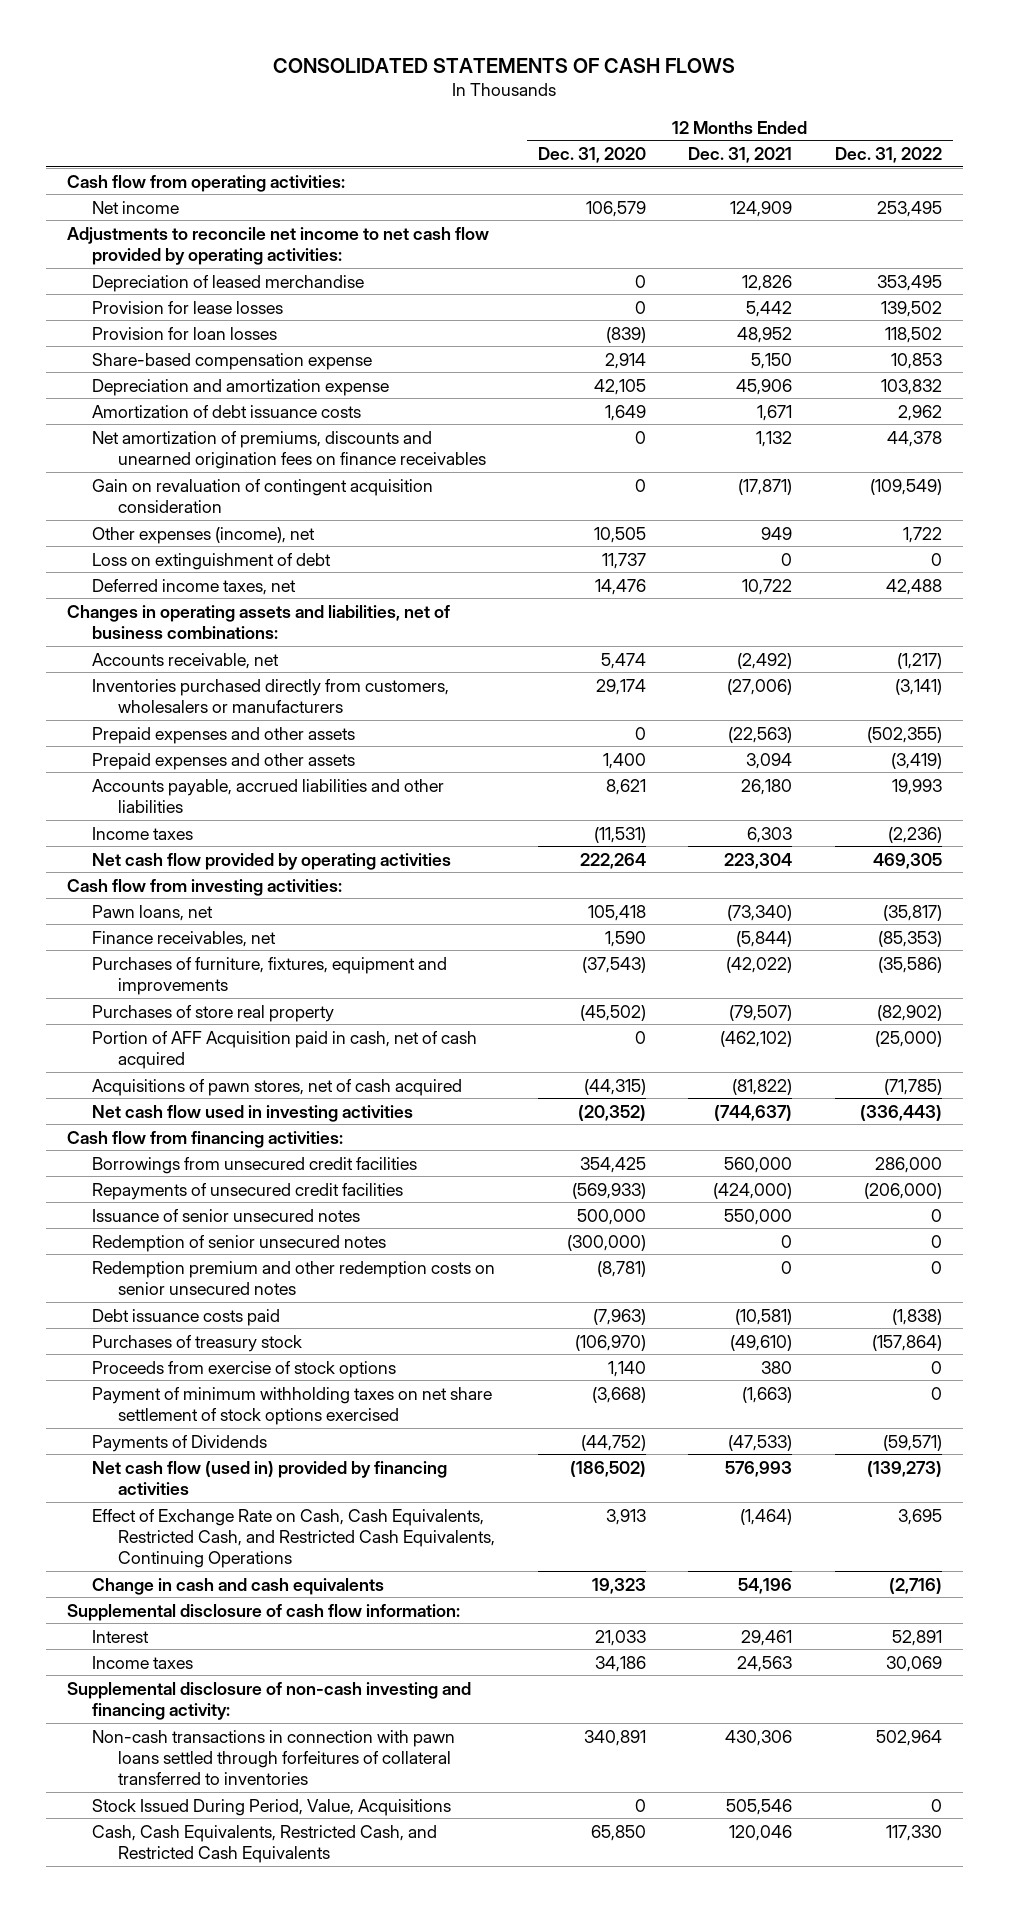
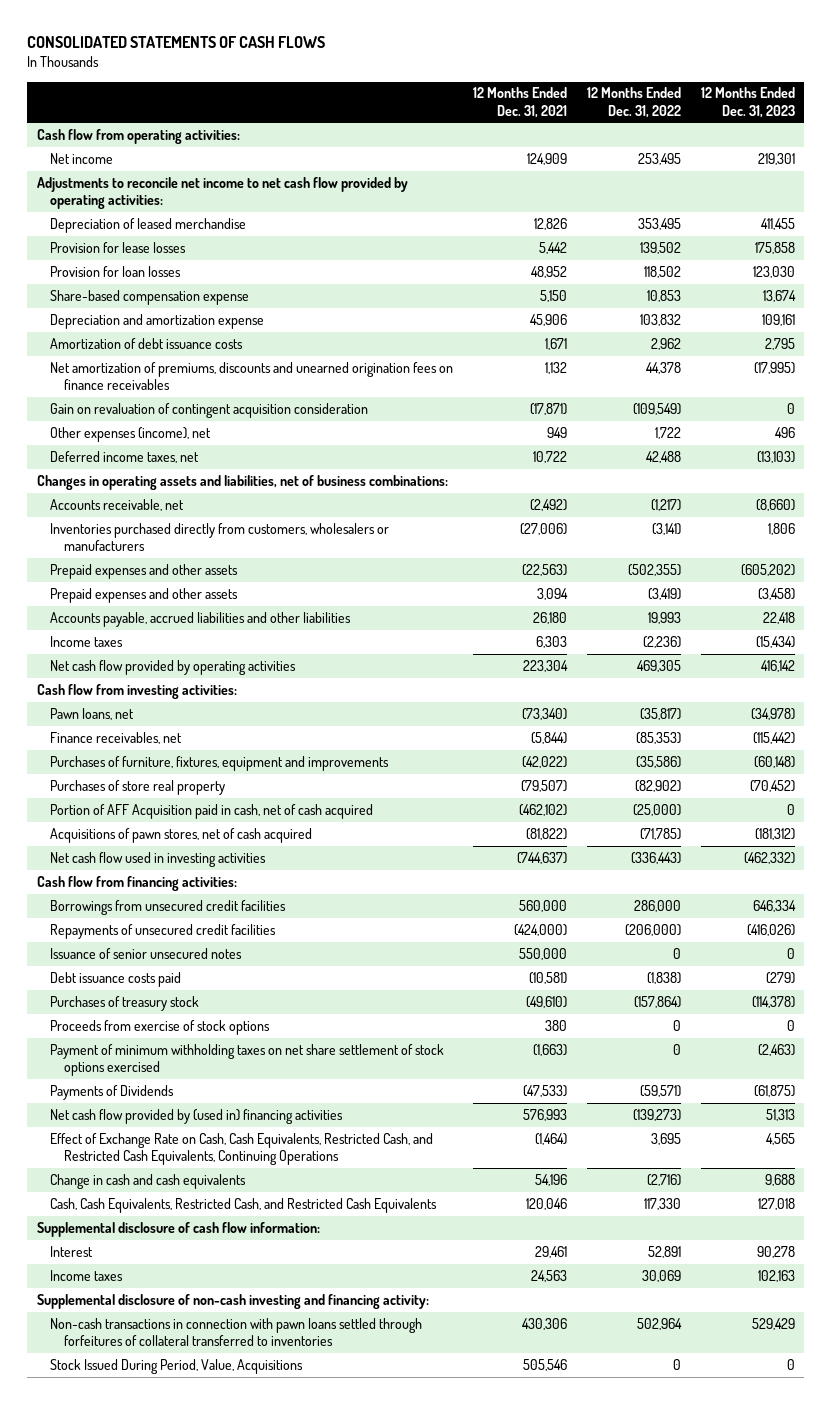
[537,146,646,163] Dec. 31, 2020 -> none
none -> [700,87,795,118] 12 Months Ended Dec. 31, 2023
[92,552,332,570] Loss on extinguishment of debt -> none
[92,1234,387,1252] Redemption of senior unsecured notes -> none
[92,1260,496,1296] Redemption premium and other redemption costs on senior unsecured notes -> none
[92,1460,448,1496] Net cash flow (used in) provided by financing activities -> [50,1108,344,1124] Net cash flow provided by (used in) financing activities
[92,1824,438,1864] Cash, Cash Equivalents, Restricted Cash, and Restricted Cash Equivalents -> [50,1197,438,1213] Cash, Cash Equivalents, Restricted Cash, and Restricted Cash Equivalents

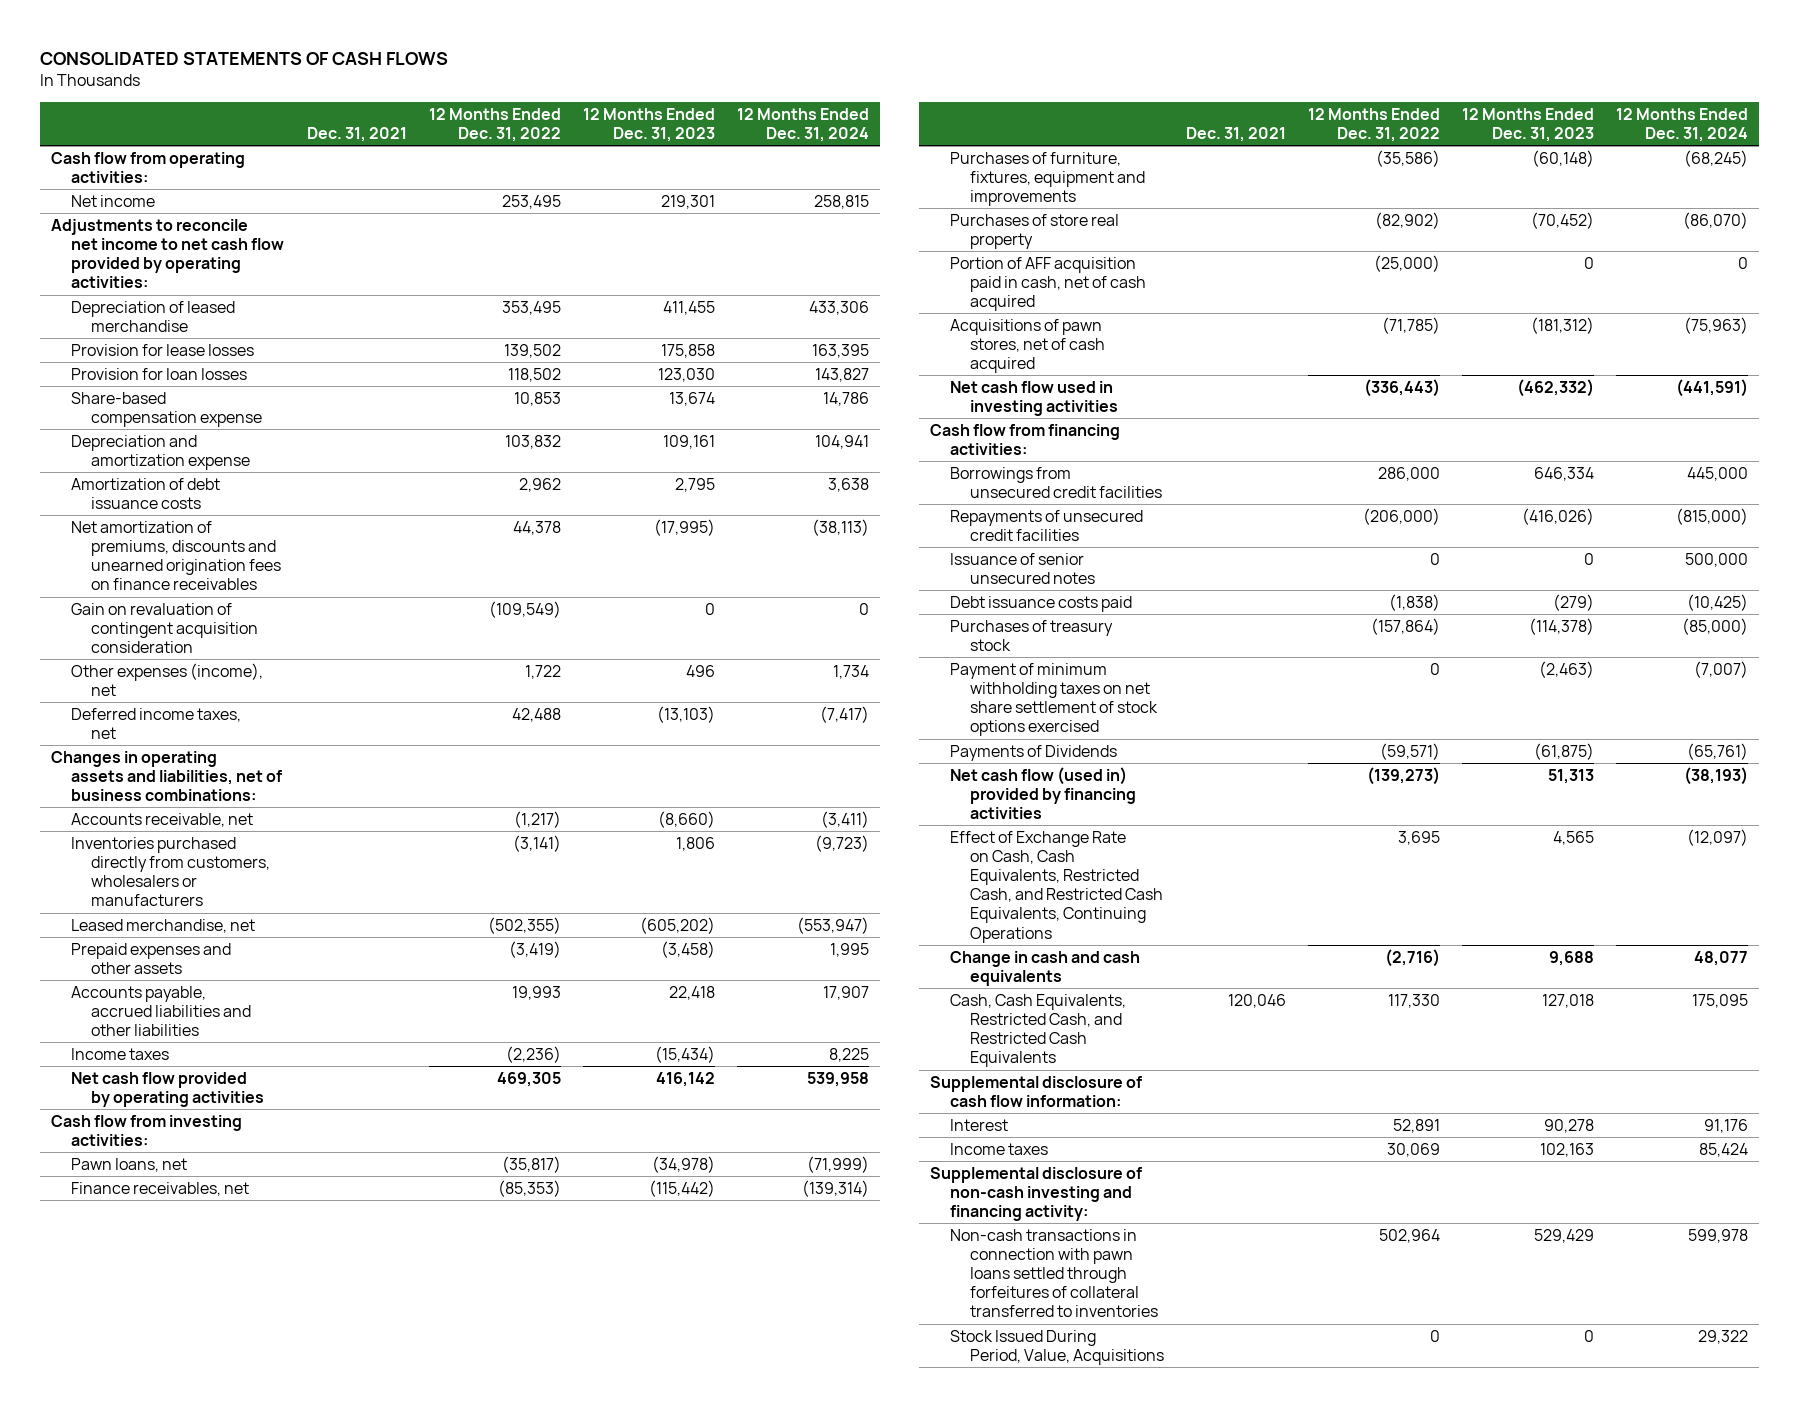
[473,87,568,118] 12 Months Ended Dec. 31, 2021 -> none
none -> [306,126,407,142] Dec. 31, 2021
none -> [736,107,869,142] 12 Months Ended Dec. 31, 2024
[50,563,239,579] Prepaid expenses and other assets -> [71,918,256,933] Leased merchandise, net
[50,803,374,819] Portion of AFF Acquisition paid in cash, net of cash acquired -> [950,256,1147,312] Portion of AFF acquisition paid in cash, net of cash acquired
[50,1019,271,1035] Proceeds from exercise of stock options -> none
[50,1108,344,1124] Net cash flow provided by (used in) financing activities -> [950,766,1137,820] Net cash flow (used in) provided by financing activities

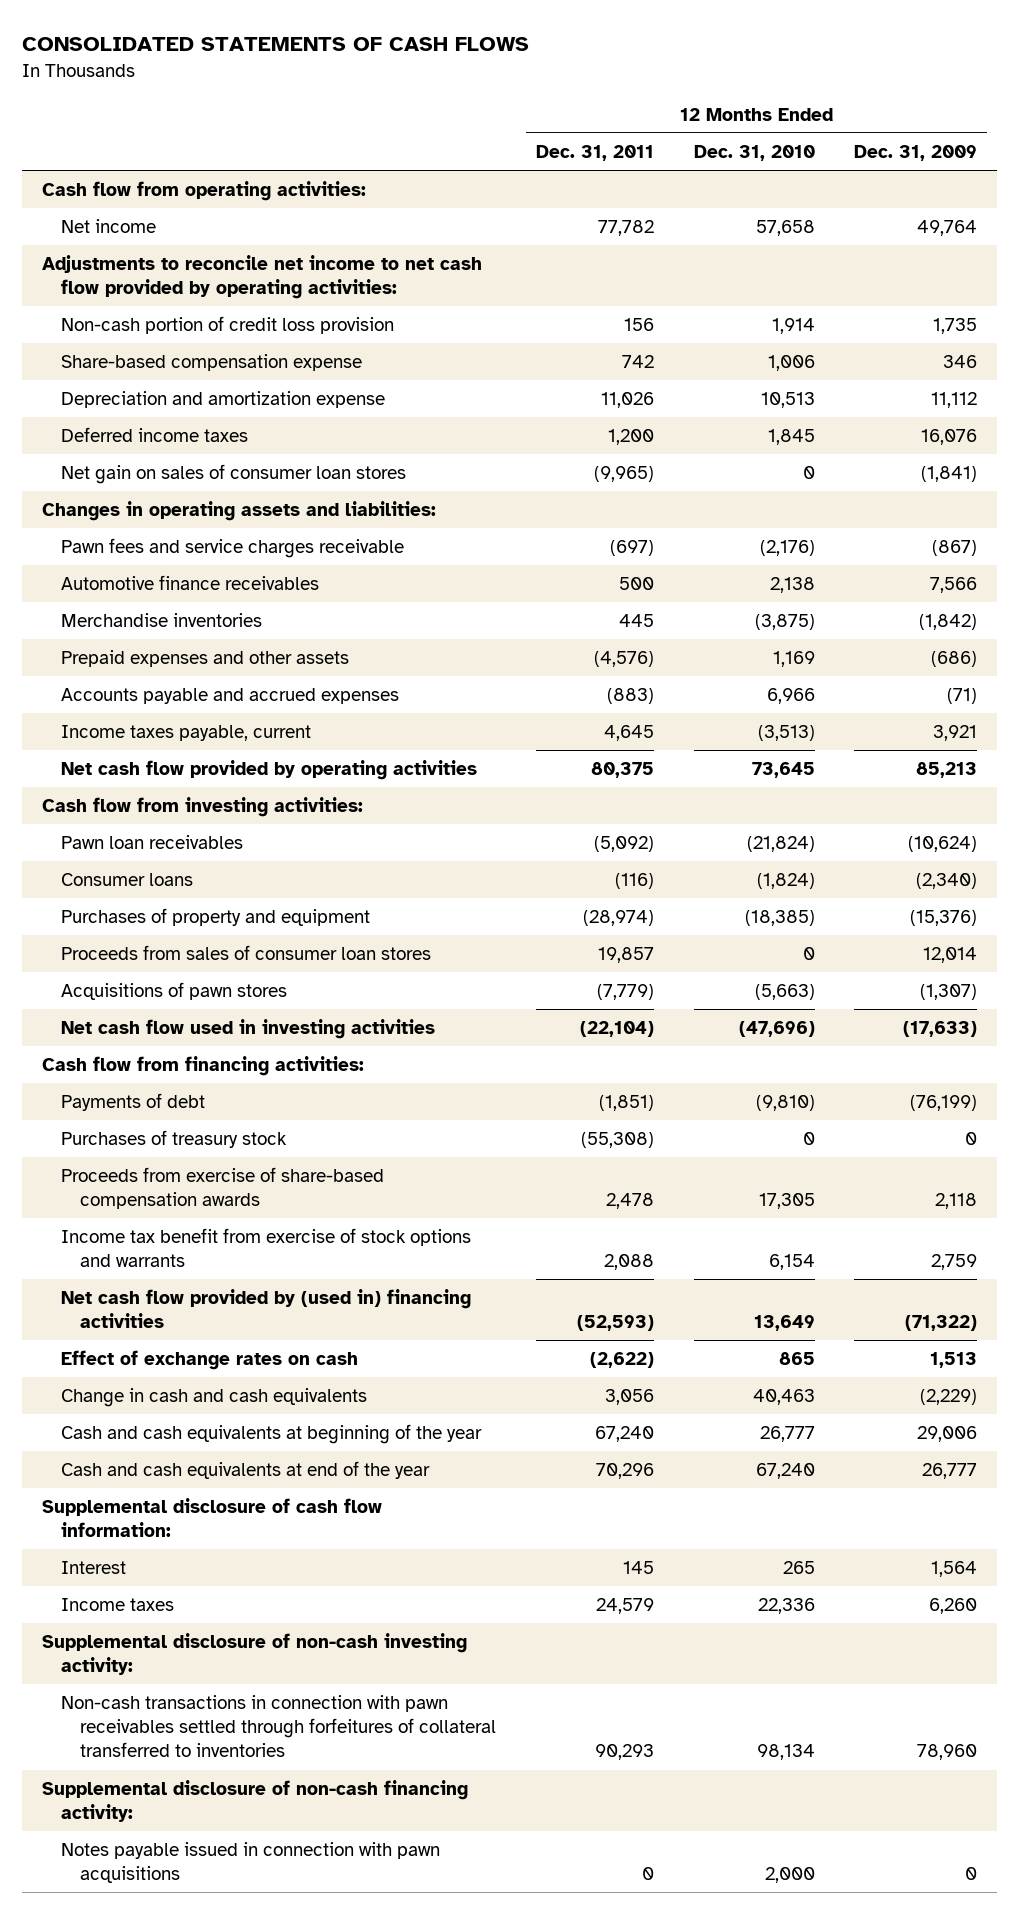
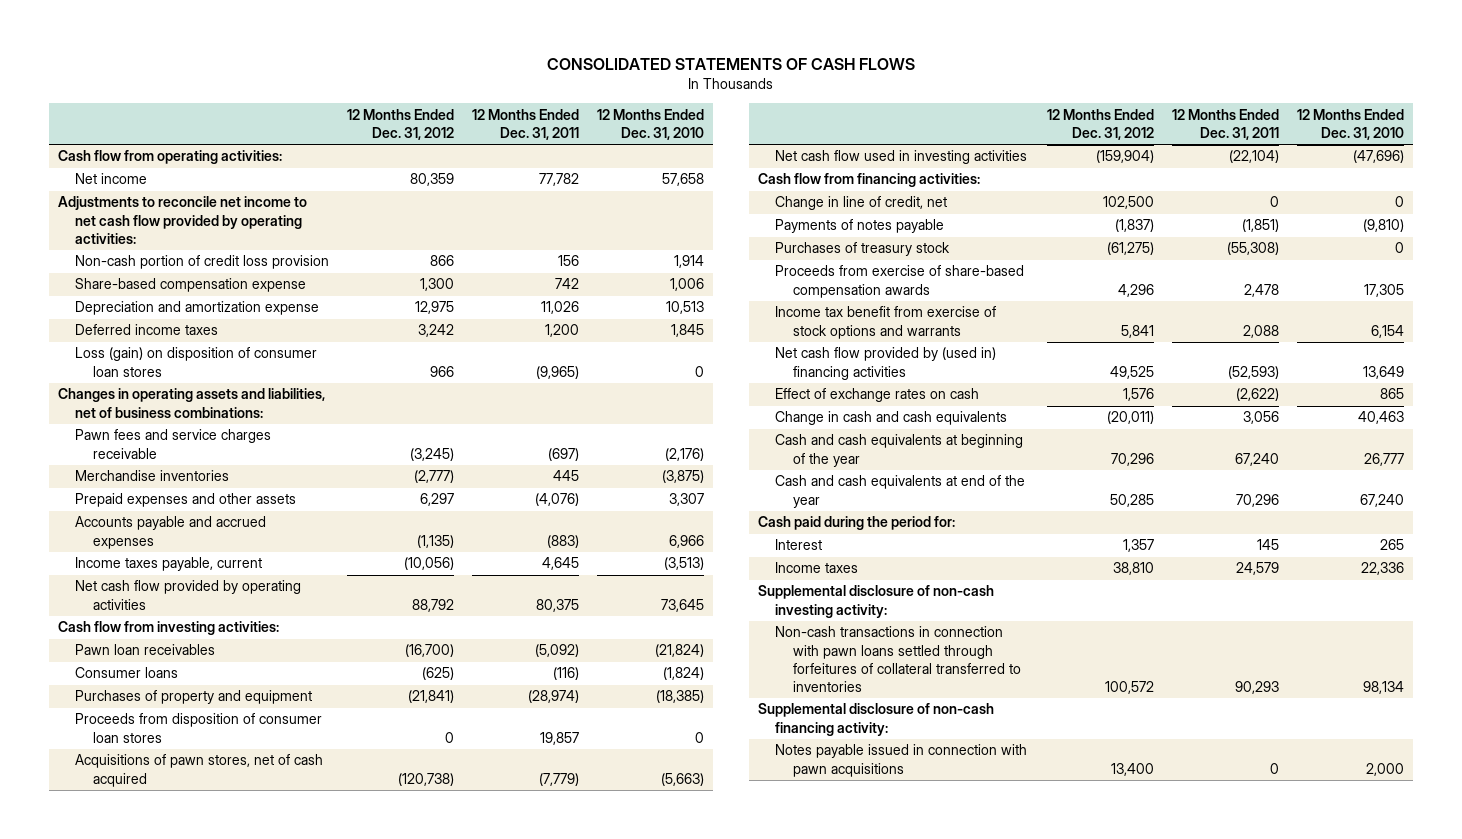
[854,144,978,161] Dec. 31, 2009 -> none
none -> [347,108,455,141] 12 Months Ended Dec. 31, 2012
[61,464,407,485] Net gain on sales of consumer loan stores -> [75,347,318,377] Loss (gain) on disposition of consumer loan stores
[42,501,437,522] Changes in operating assets and liabilities: -> [57,388,325,418] Changes in operating assets and liabilities, net of business combinations:
[61,575,320,591] Automotive finance receivables -> none
[593,651,654,668] (4,576) -> [535,493,580,507] (4,076)
[772,651,815,668] 1,169 -> [669,493,705,507] 3,307
[61,945,432,961] Proceeds from sales of consumer loan stores -> [75,713,323,743] Proceeds from disposition of consumer loan stores
[61,982,288,1001] Acquisitions of pawn stores -> [75,754,324,787] Acquisitions of pawn stores, net of cash acquired
none -> [775,196,948,211] Change in line of credit, net
[61,1093,206,1112] Payments of debt -> [775,219,945,234] Payments of notes payable
[42,1498,383,1538] Supplemental disclosure of cash flow information: -> none
none -> [757,516,955,531] Cash paid during the period for:
[61,1695,497,1758] Non-cash transactions in connection with pawn receivables settled through forfeitures of collateral transferred to inventories -> [775,626,1022,692] Non-cash transactions in connection with pawn loans settled through forfeitures of collateral transferred to inventories

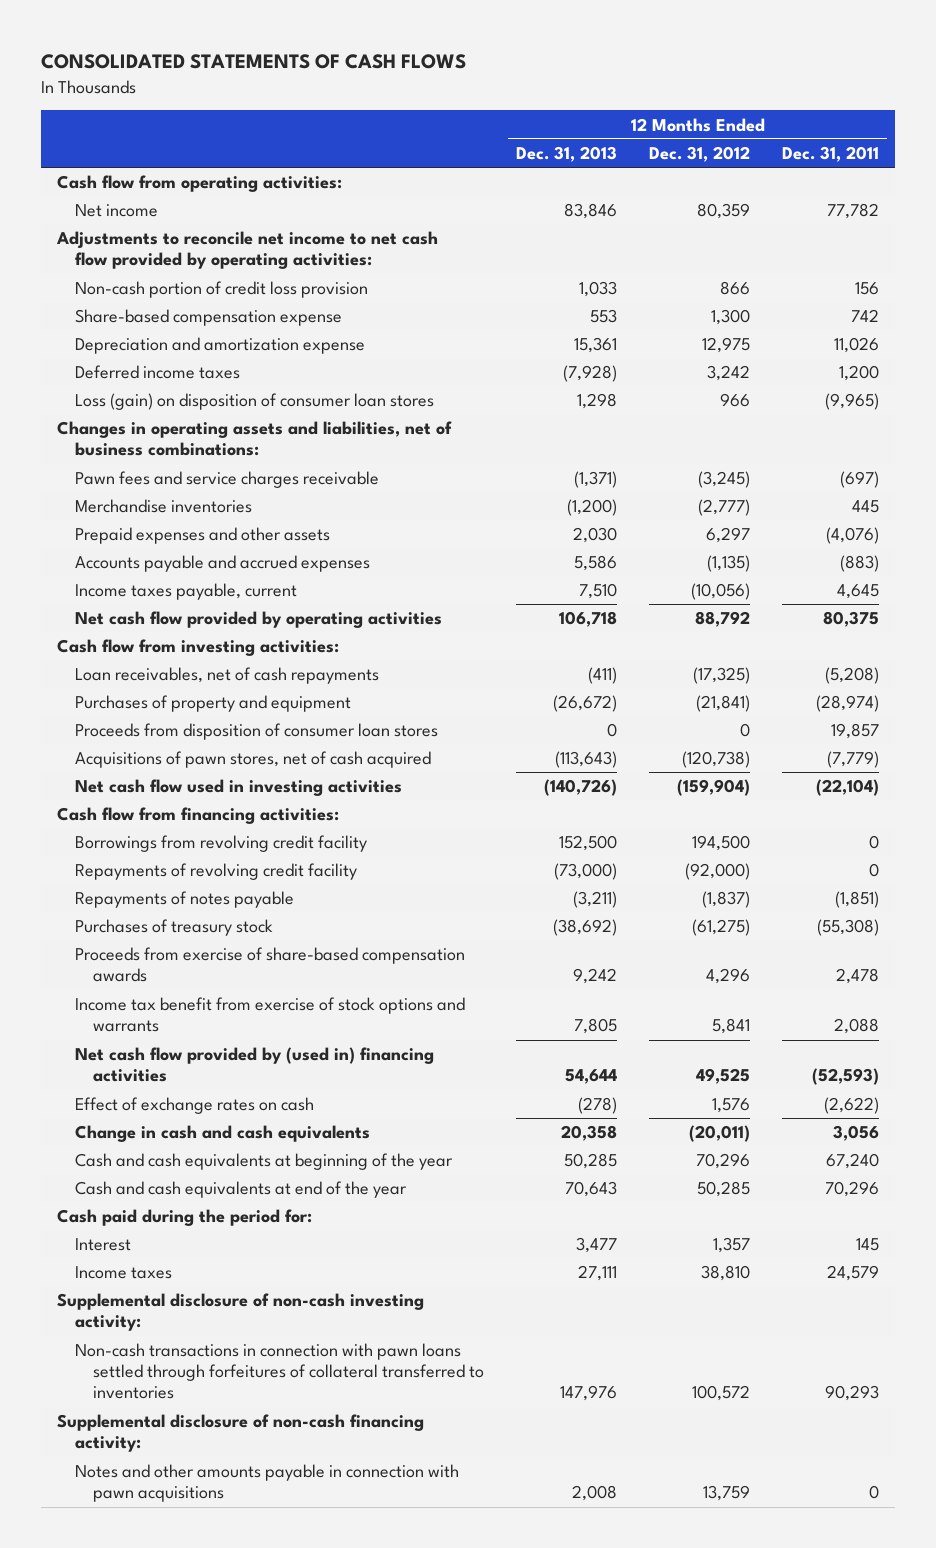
[597,108,705,141] 12 Months Ended Dec. 31, 2010 -> none
none -> [516,146,618,163] Dec. 31, 2013
[75,667,179,679] Consumer loans -> none
[75,644,216,656] Pawn loan receivables -> [74,667,379,685] Loan receivables, net of cash repayments
[405,644,455,658] (16,700) -> [693,667,751,685] (17,325)
[535,644,580,658] (5,092) -> [825,667,880,685] (5,208)
[775,196,948,211] Change in line of credit, net -> none
none -> [74,835,367,853] Borrowings from revolving credit facility
none -> [74,863,357,881] Repayments of revolving credit facility
[775,219,945,234] Payments of notes payable -> [74,891,294,909] Repayments of notes payable
[775,744,1028,777] Notes payable issued in connection with pawn acquisitions -> [74,1464,459,1503] Notes and other amounts payable in connection with pawn acquisitions
[1111,762,1155,776] 13,400 -> [703,1485,751,1502] 13,759

